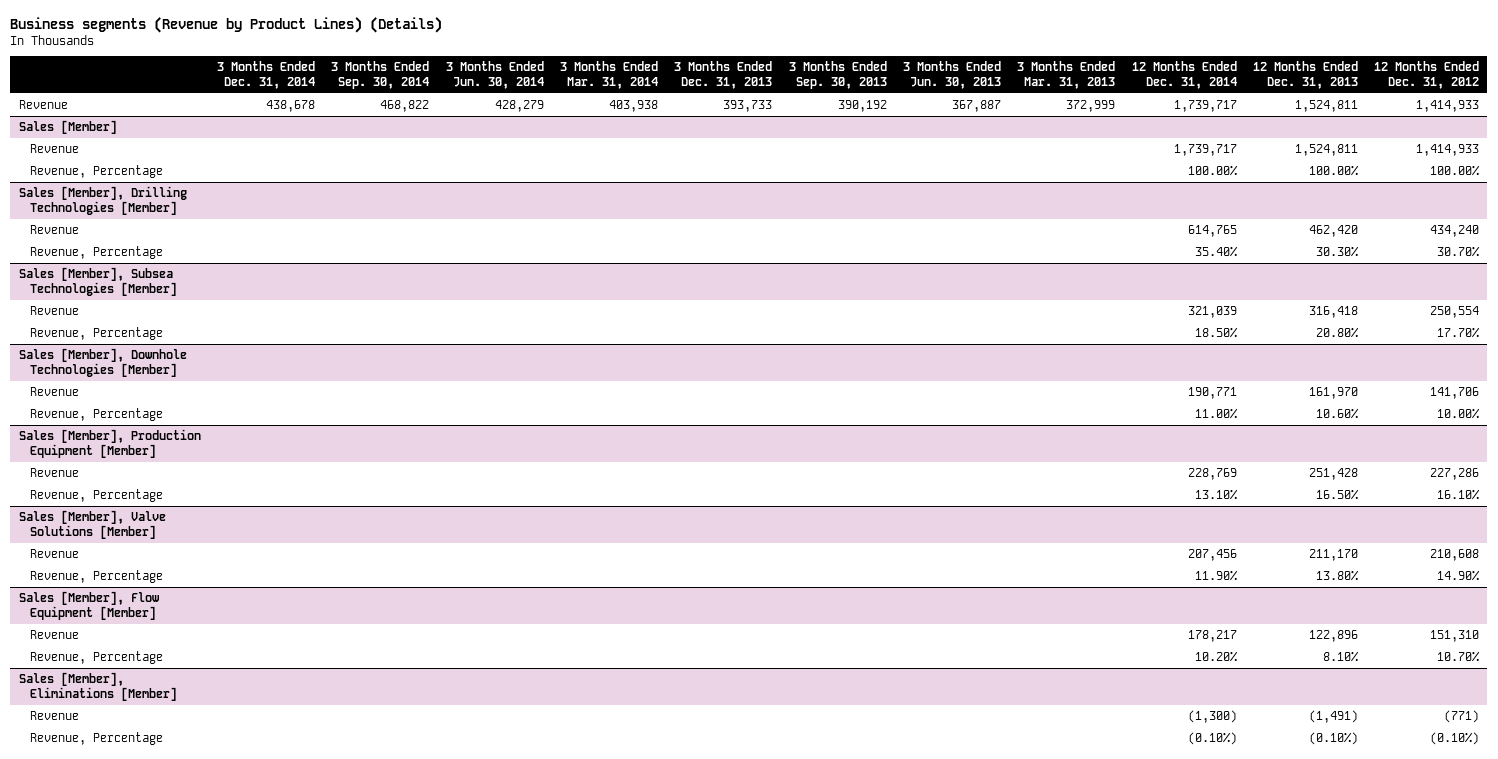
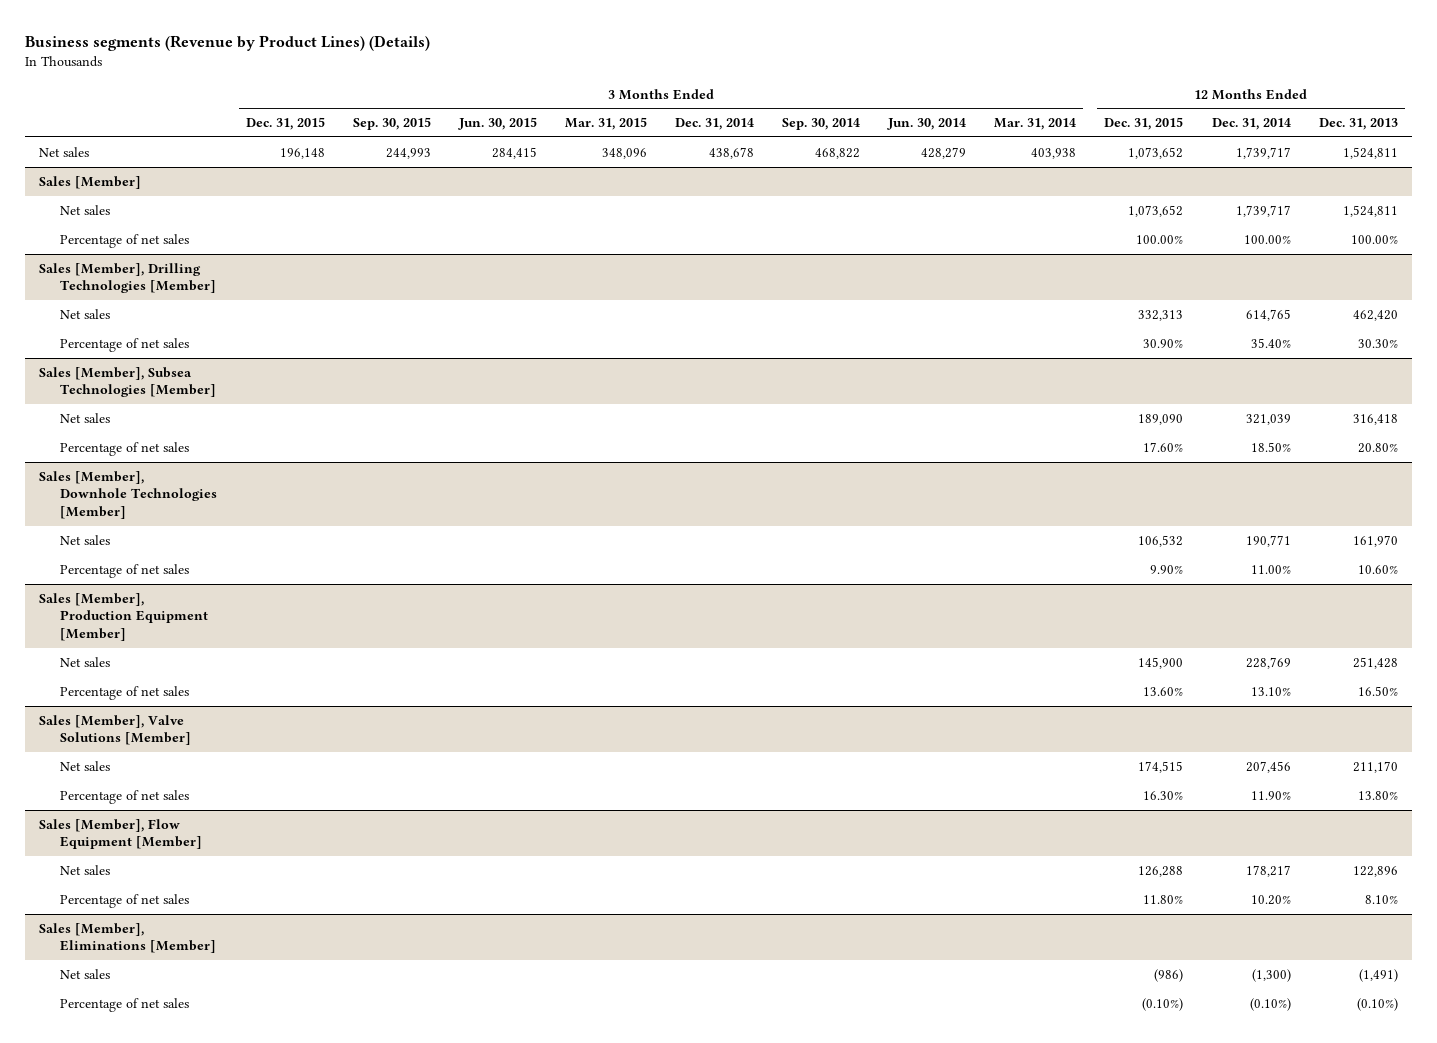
[674,61,773,90] 3 Months Ended Dec. 31, 2013 -> none
[788,61,887,90] 3 Months Ended Sep. 30, 2013 -> none
[902,61,1001,90] 3 Months Ended Jun. 30, 2013 -> none
[1017,61,1116,90] 3 Months Ended Mar. 31, 2013 -> none
[1374,61,1480,90] 12 Months Ended Dec. 31, 2012 -> none
none -> [245,117,325,131] Dec. 31, 2015
none -> [352,117,431,131] Sep. 30, 2015
none -> [457,117,537,131] Jun. 30, 2015
none -> [564,117,647,131] Mar. 31, 2015
none -> [1104,117,1184,131] Dec. 31, 2015
[18,99,68,109] Revenue -> [39,146,90,157] Net sales
[29,143,79,153] Revenue -> [60,204,111,215] Net sales
[29,164,163,178] Revenue, Percentage -> [60,233,190,248] Percentage of net sales
[29,224,79,234] Revenue -> [60,308,111,319] Net sales
[29,245,163,259] Revenue, Percentage -> [60,337,190,352] Percentage of net sales
[29,305,79,315] Revenue -> [60,412,111,423] Net sales
[29,326,163,340] Revenue, Percentage -> [60,441,190,456] Percentage of net sales
[29,386,79,396] Revenue -> [60,534,111,545] Net sales
[29,407,163,421] Revenue, Percentage -> [60,563,190,578] Percentage of net sales
[29,467,79,477] Revenue -> [60,656,111,667] Net sales
[29,488,163,502] Revenue, Percentage -> [60,685,190,700] Percentage of net sales
[29,548,79,558] Revenue -> [60,760,111,771] Net sales
[29,569,163,583] Revenue, Percentage -> [60,789,190,804] Percentage of net sales
[29,629,79,639] Revenue -> [60,864,111,875] Net sales
[29,650,163,664] Revenue, Percentage -> [60,893,190,908] Percentage of net sales
[29,710,79,720] Revenue -> [60,968,111,979] Net sales
[29,731,163,745] Revenue, Percentage -> [60,997,190,1012] Percentage of net sales

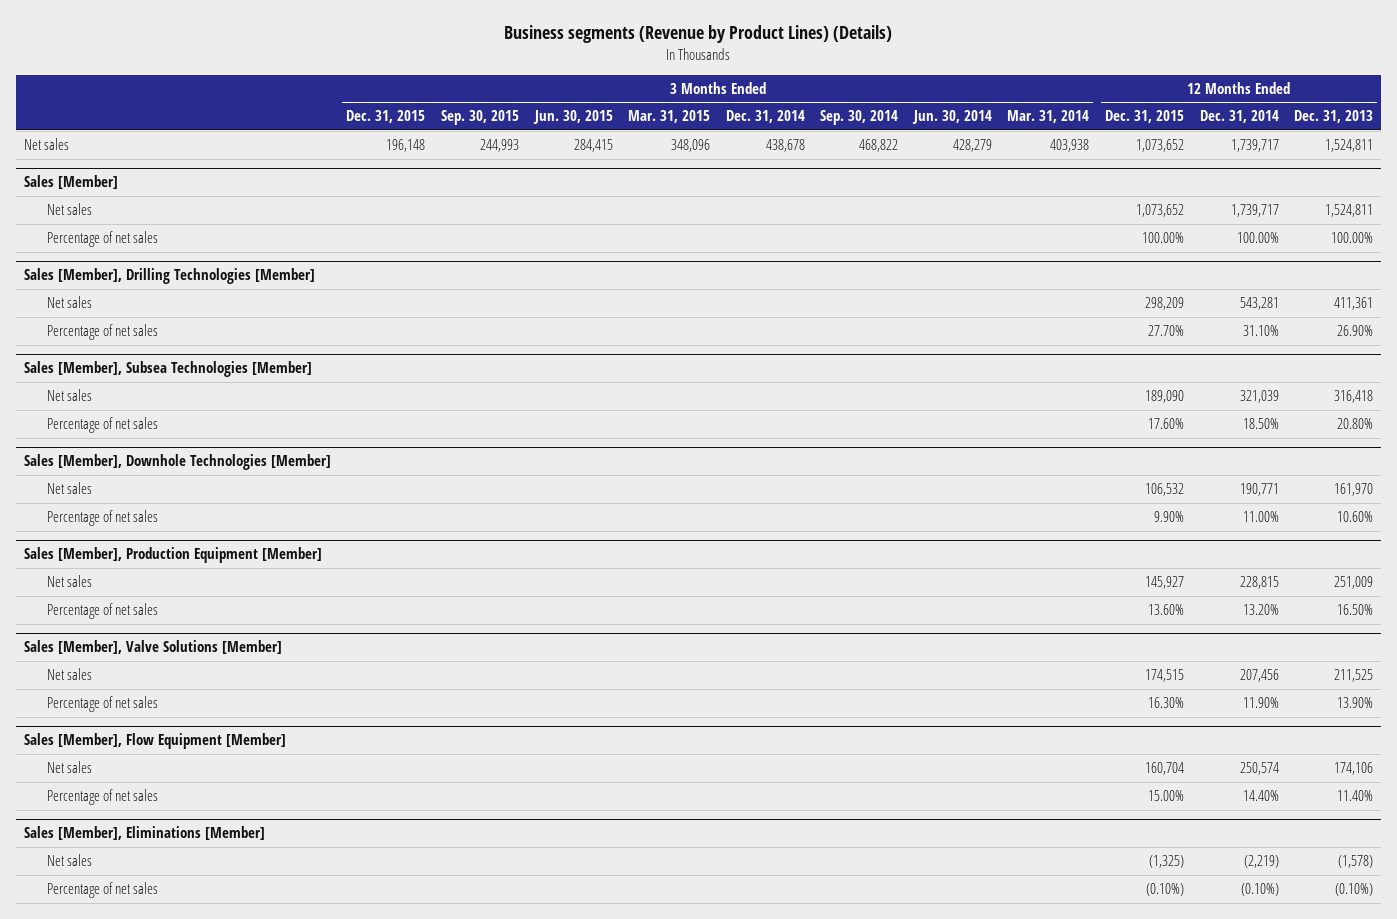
[1138,309,1184,321] 332,313 -> [1144,297,1184,311] 298,209
[1245,308,1291,321] 614,765 -> [1239,297,1279,311] 543,281
[1352,309,1398,321] 462,420 -> [1334,297,1374,311] 411,361
[1143,338,1184,348] 30.90% -> [1147,325,1184,337] 27.70%
[1250,337,1291,348] 35.40% -> [1242,325,1279,337] 31.10%
[1357,338,1398,348] 30.30% -> [1337,325,1374,337] 26.90%
[1138,656,1184,669] 145,900 -> [1144,576,1184,590] 145,927
[1245,656,1291,669] 228,769 -> [1239,576,1279,590] 228,815
[1352,656,1398,669] 251,428 -> [1334,576,1374,590] 251,009
[1250,686,1291,696] 13.10% -> [1242,604,1279,616] 13.20%
[1352,760,1398,773] 211,170 -> [1334,669,1374,683] 211,525
[1357,790,1398,800] 13.80% -> [1337,697,1374,709] 13.90%
[1138,865,1184,877] 126,288 -> [1144,762,1184,776] 160,704
[1245,864,1291,877] 178,217 -> [1239,762,1279,776] 250,574
[1352,865,1398,877] 122,896 -> [1334,762,1374,776] 174,106
[1143,894,1184,904] 11.80% -> [1147,790,1184,802] 15.00%
[1250,894,1291,905] 10.20% -> [1242,790,1279,802] 14.40%
[1364,894,1398,904] 8.10% -> [1337,790,1374,802] 11.40%
[1154,968,1184,982] (986) -> [1148,855,1184,869] (1,325)
[1251,968,1291,982] (1,300) -> [1243,855,1279,869] (2,219)
[1358,968,1398,982] (1,491) -> [1338,855,1374,869] (1,578)

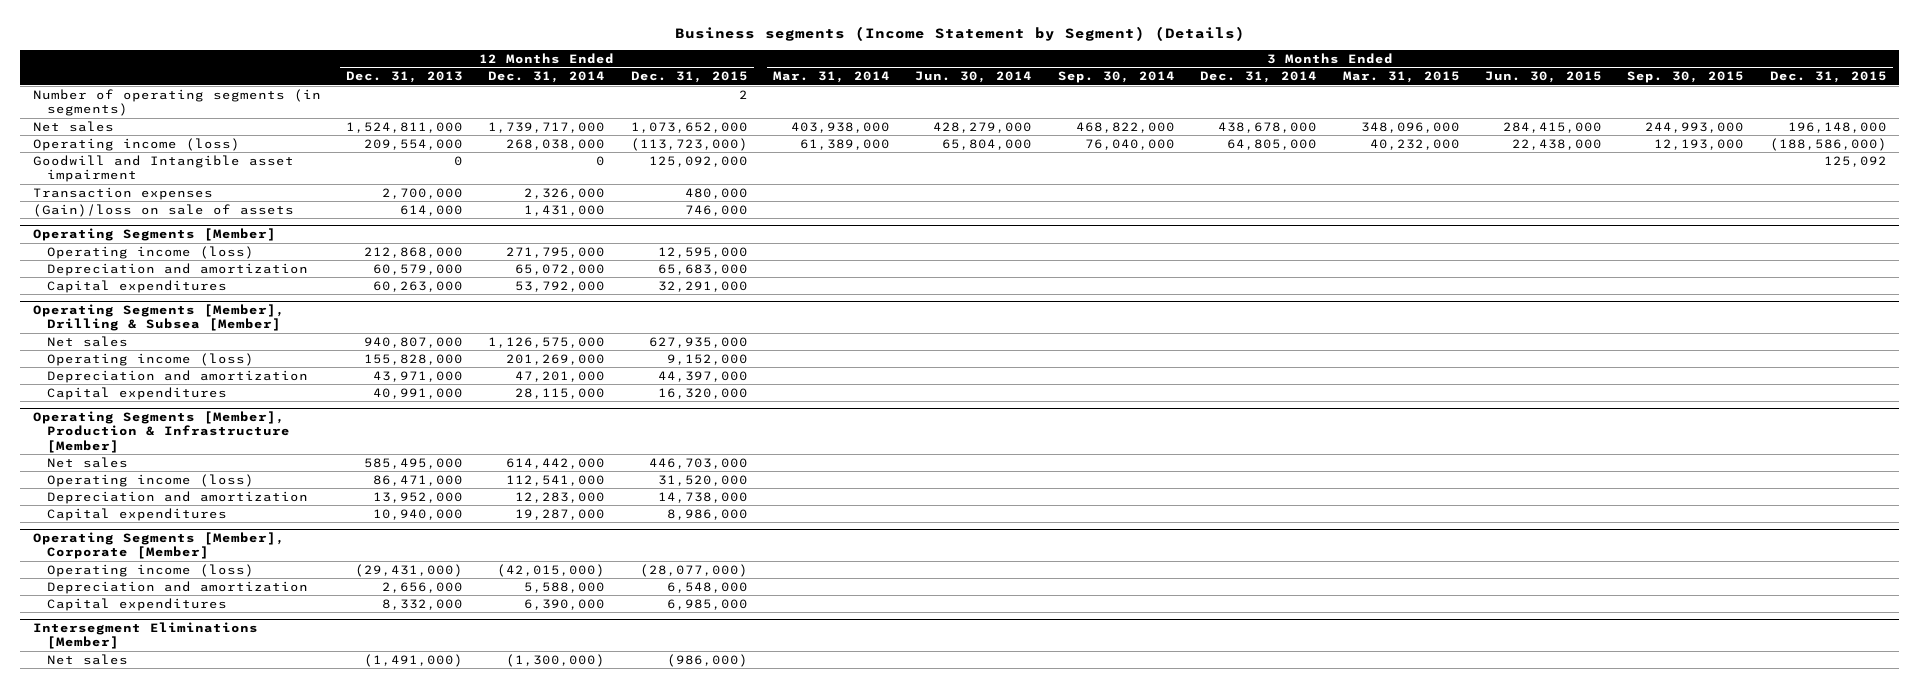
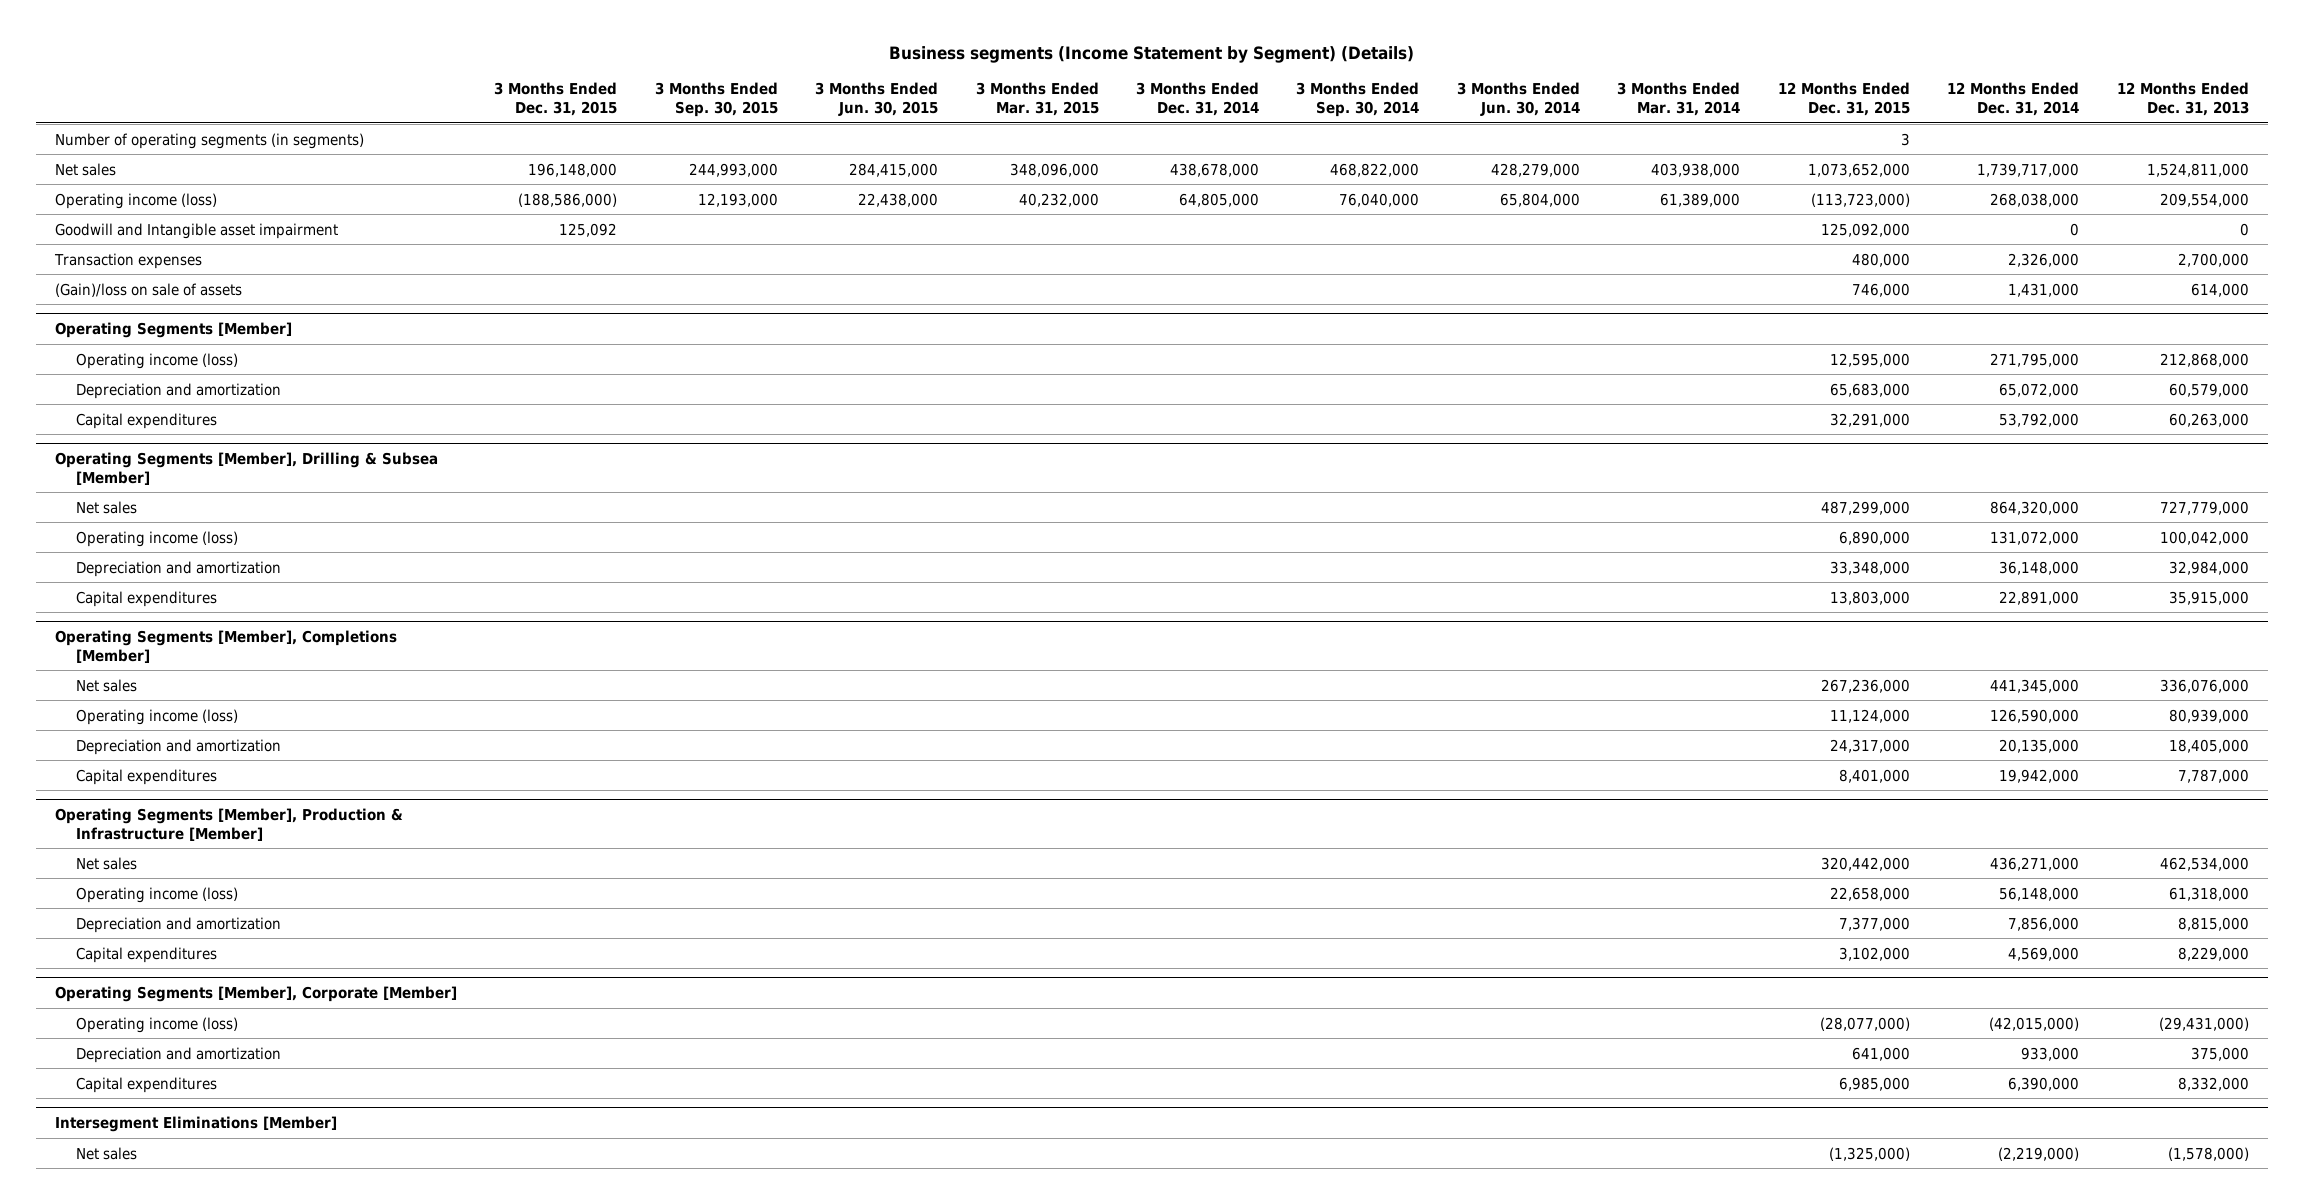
[738,89,748,99] 2 -> [1900,132,1910,146] 3
[364,336,464,348] 940,807,000 -> [2159,500,2249,515] 727,779,000
[488,336,606,348] 1,126,575,000 -> [1990,500,2080,515] 864,320,000
[648,336,748,348] 627,935,000 -> [1820,500,1910,515] 487,299,000
[364,353,464,365] 155,828,000 -> [2159,530,2249,545] 100,042,000
[506,353,606,365] 201,269,000 -> [1990,530,2080,545] 131,072,000
[666,353,748,365] 9,152,000 -> [1838,530,1910,545] 6,890,000
[373,370,464,382] 43,971,000 -> [2168,560,2249,575] 32,984,000
[515,370,606,382] 47,201,000 -> [1999,560,2080,575] 36,148,000
[657,370,748,382] 44,397,000 -> [1829,560,1910,575] 33,348,000
[373,387,464,399] 40,991,000 -> [2168,590,2249,605] 35,915,000
[515,387,606,399] 28,115,000 -> [1999,590,2080,605] 22,891,000
[657,387,748,399] 16,320,000 -> [1829,590,1910,605] 13,803,000
none -> [54,629,397,663] Operating Segments [Member], Completions [Member]
none -> [75,678,137,692] Net sales
none -> [75,708,238,725] Operating income (loss)
none -> [75,738,281,755] Depreciation and amortization
none -> [75,768,217,785] Capital expenditures
[364,457,464,469] 585,495,000 -> [2159,856,2249,871] 462,534,000
[506,457,606,469] 614,442,000 -> [1990,856,2080,871] 436,271,000
[648,457,748,469] 446,703,000 -> [1820,856,1910,871] 320,442,000
[373,474,464,486] 86,471,000 -> [2168,886,2249,901] 61,318,000
[506,474,606,486] 112,541,000 -> [1999,886,2080,901] 56,148,000
[657,474,748,486] 31,520,000 -> [1829,886,1910,901] 22,658,000
[373,491,464,503] 13,952,000 -> [2177,916,2249,931] 8,815,000
[515,491,606,503] 12,283,000 -> [2008,916,2080,931] 7,856,000
[657,491,748,503] 14,738,000 -> [1838,916,1910,931] 7,377,000
[373,508,464,520] 10,940,000 -> [2177,946,2249,961] 8,229,000
[515,508,606,520] 19,287,000 -> [2008,946,2080,961] 4,569,000
[666,508,748,520] 8,986,000 -> [1838,946,1910,961] 3,102,000
[382,581,464,593] 2,656,000 -> [2190,1046,2249,1061] 375,000
[524,581,606,593] 5,588,000 -> [2021,1046,2080,1061] 933,000
[666,581,748,593] 6,548,000 -> [1851,1046,1910,1061] 641,000
[364,653,464,667] (1,491,000) -> [2167,1146,2249,1161] (1,578,000)
[506,653,606,667] (1,300,000) -> [1998,1146,2080,1161] (2,219,000)
[666,653,748,667] (986,000) -> [1828,1146,1910,1161] (1,325,000)

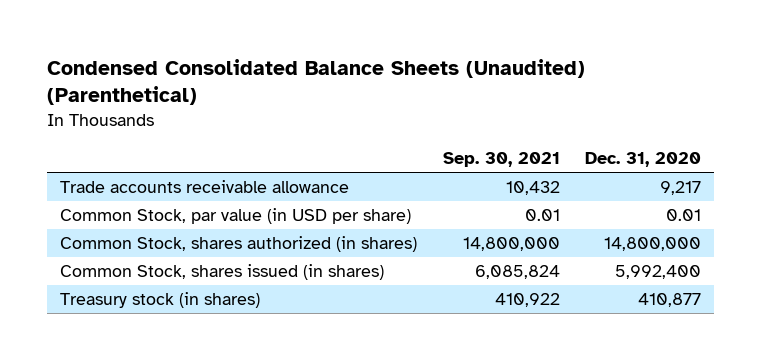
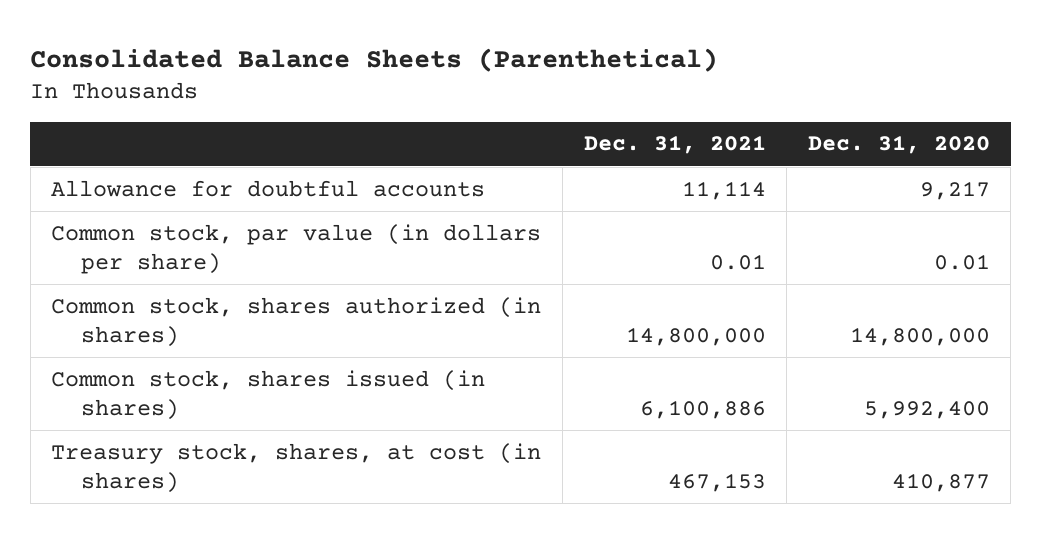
[47,58,586,106] Condensed Consolidated Balance Sheets (Unaudited) (Parenthetical) -> [30,47,719,72] Consolidated Balance Sheets (Parenthetical)
[442,152,560,168] Sep. 30, 2021 -> none
none -> [583,135,766,155] Dec. 31, 2021
[60,180,350,194] Trade accounts receivable allowance -> [51,179,486,197] Allowance for doubtful accounts
[60,208,412,225] Common Stock, par value (in USD per share) -> [51,223,542,274] Common stock, par value (in dollars per share)
[60,236,418,253] Common Stock, shares authorized (in shares) -> [51,296,542,347] Common stock, shares authorized (in shares)
[60,264,385,281] Common Stock, shares issued (in shares) -> [51,369,486,420] Common stock, shares issued (in shares)
[60,292,261,309] Treasury stock (in shares) -> [51,442,542,493] Treasury stock, shares, at cost (in shares)

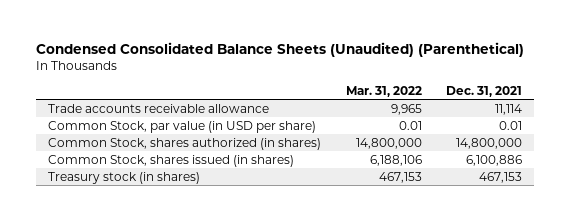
[30,47,719,72] Consolidated Balance Sheets (Parenthetical) -> [35,42,524,58] Condensed Consolidated Balance Sheets (Unaudited) (Parenthetical)
[807,135,990,155] Dec. 31, 2020 -> none
none -> [345,85,422,97] Mar. 31, 2022
[51,179,486,197] Allowance for doubtful accounts -> [48,103,270,113] Trade accounts receivable allowance
[51,223,542,274] Common stock, par value (in dollars per share) -> [48,120,317,133] Common Stock, par value (in USD per share)
[51,296,542,347] Common stock, shares authorized (in shares) -> [48,137,322,150] Common Stock, shares authorized (in shares)
[51,369,486,420] Common stock, shares issued (in shares) -> [48,154,295,167] Common Stock, shares issued (in shares)
[51,442,542,493] Treasury stock, shares, at cost (in shares) -> [48,171,201,184] Treasury stock (in shares)

